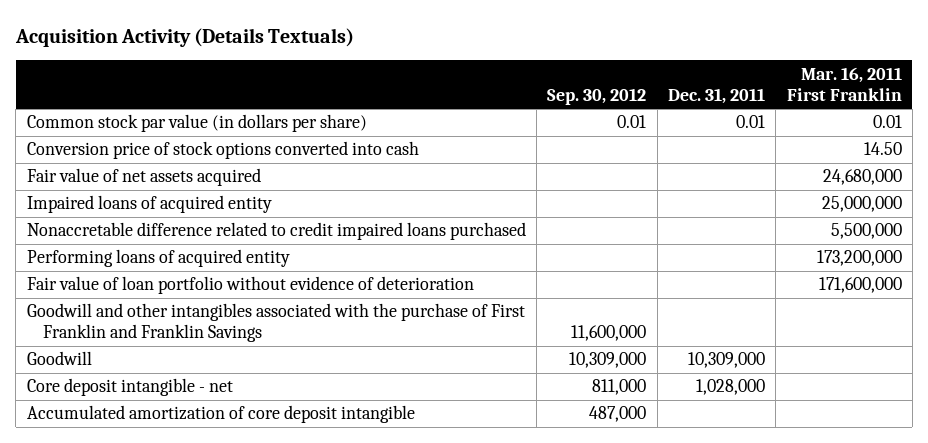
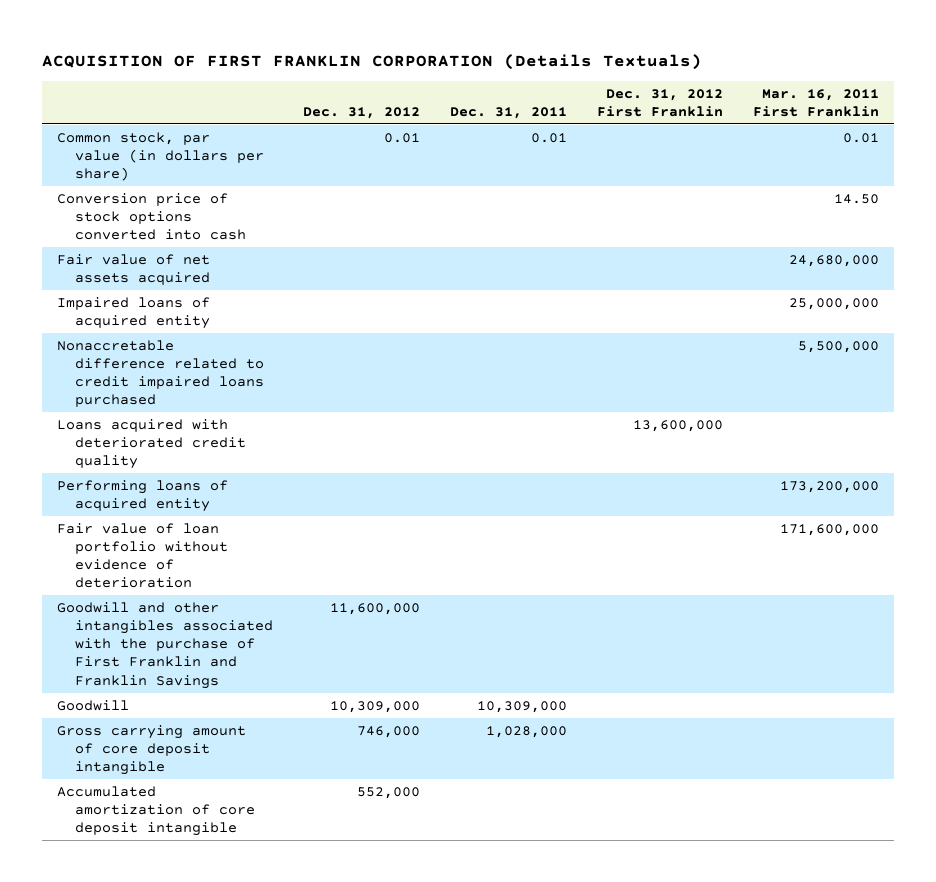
[14,28,354,48] Acquisition Activity (Details Textuals) -> [41,53,702,70] ACQUISITION OF FIRST FRANKLIN CORPORATION (Details Textuals)
[547,87,647,105] Sep. 30, 2012 -> none
none -> [302,106,420,119] Dec. 31, 2012
none -> [597,88,724,117] Dec. 31, 2012 First Franklin
[26,114,367,133] Common stock par value (in dollars per share) -> [56,131,264,182] Common stock, par value (in dollars per share)
none -> [56,418,246,470] Loans acquired with deteriorated credit quality
[26,378,233,397] Core deposit intangible - net -> [56,724,246,776] Gross carrying amount of core deposit intangible

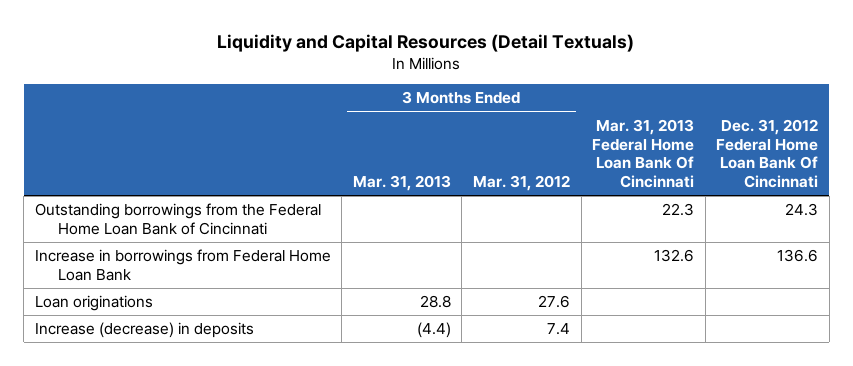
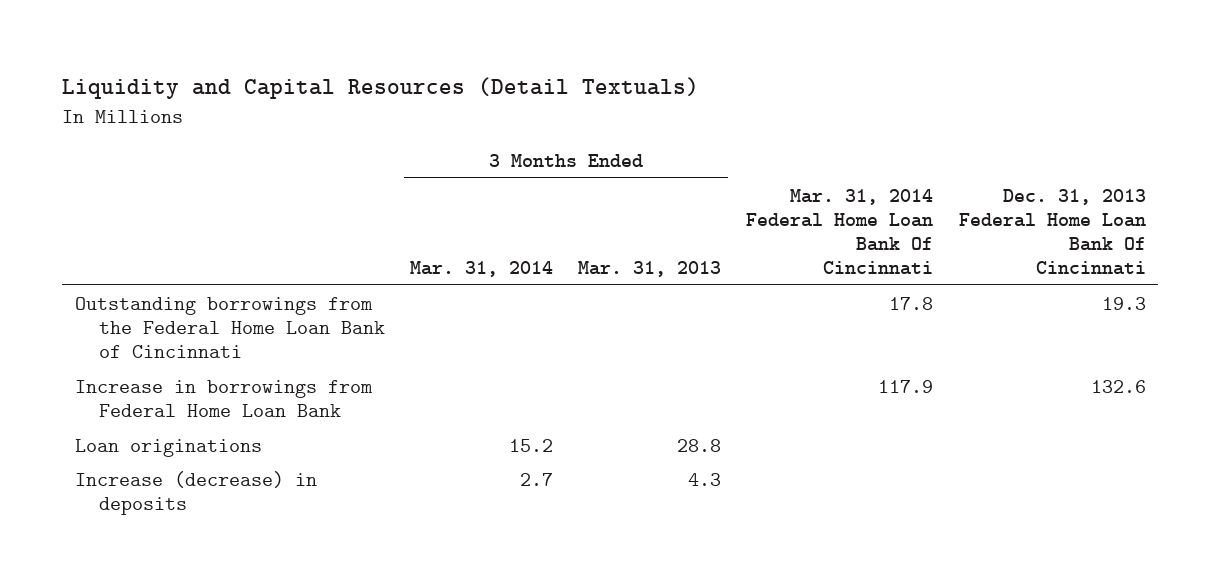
[472,175,570,192] Mar. 31, 2012 -> none
[592,118,695,189] Mar. 31, 2013 Federal Home Loan Bank Of Cincinnati -> none
[716,118,819,189] Dec. 31, 2012 Federal Home Loan Bank Of Cincinnati -> none
none -> [410,261,554,278] Mar. 31, 2014
none -> [746,188,934,276] Mar. 31, 2014 Federal Home Loan Bank Of Cincinnati
none -> [958,188,1146,276] Dec. 31, 2013 Federal Home Loan Bank Of Cincinnati
[416,322,451,339] (4.4) -> [688,472,722,486] 4.3

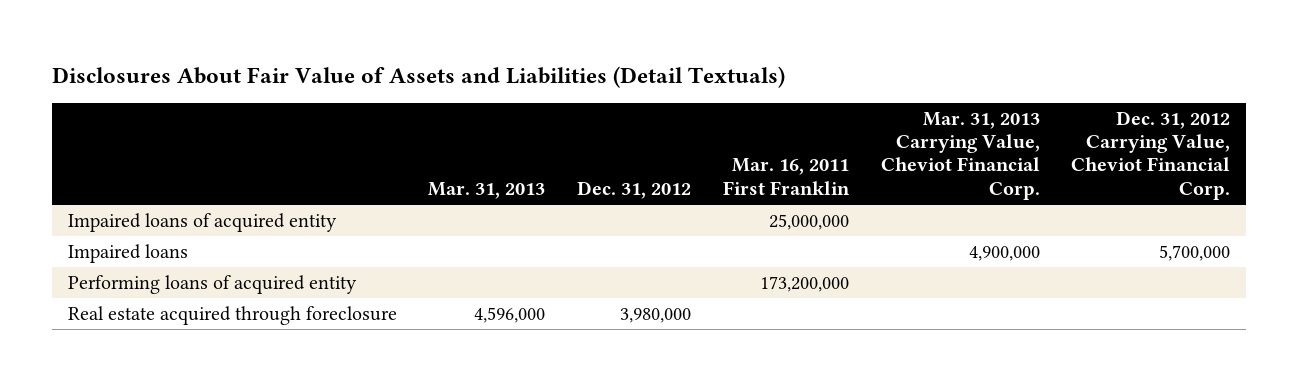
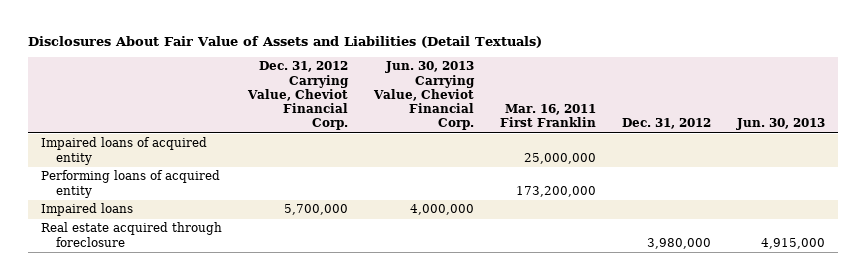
[428,181,546,199] Mar. 31, 2013 -> none
[880,111,1040,200] Mar. 31, 2013 Carrying Value, Cheviot Financial Corp. -> none
none -> [373,61,476,131] Jun. 30, 2013 Carrying Value, Cheviot Financial Corp.
none -> [736,118,826,131] Jun. 30, 2013
[67,244,188,264] Impaired loans -> [41,203,134,217] Impaired loans

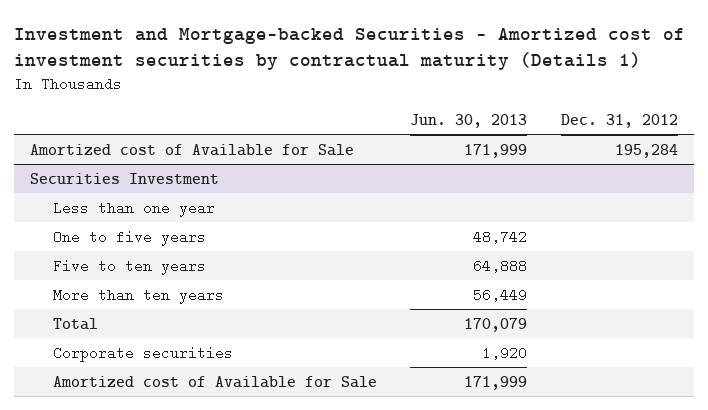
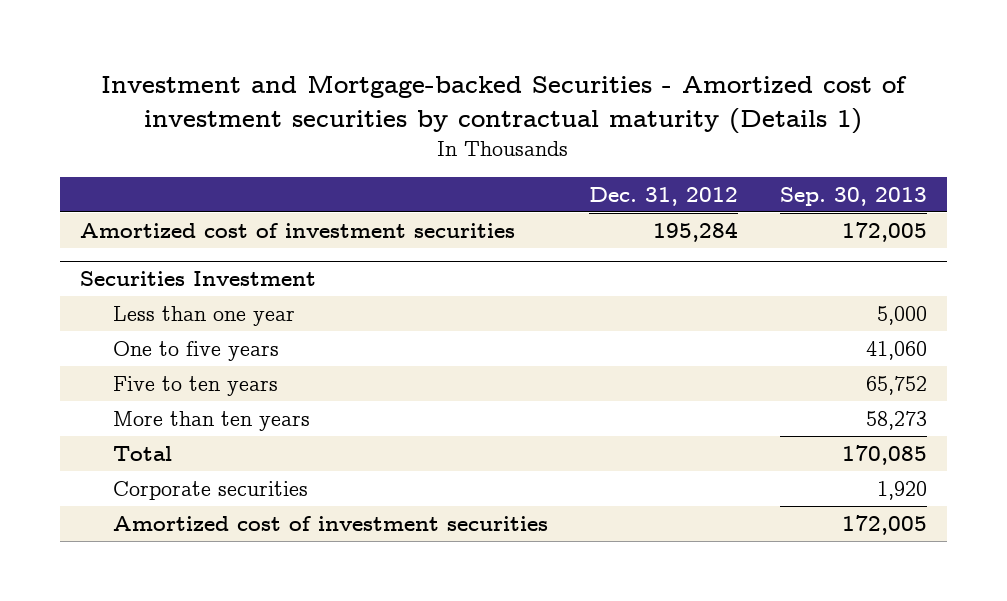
[410,114,528,129] Jun. 30, 2013 -> none
none -> [779,187,927,207] Sep. 30, 2013
[30,143,355,156] Amortized cost of Available for Sale -> [80,222,516,238] Amortized cost of investment securities
[53,375,378,388] Amortized cost of Available for Sale -> [113,515,549,531] Amortized cost of investment securities

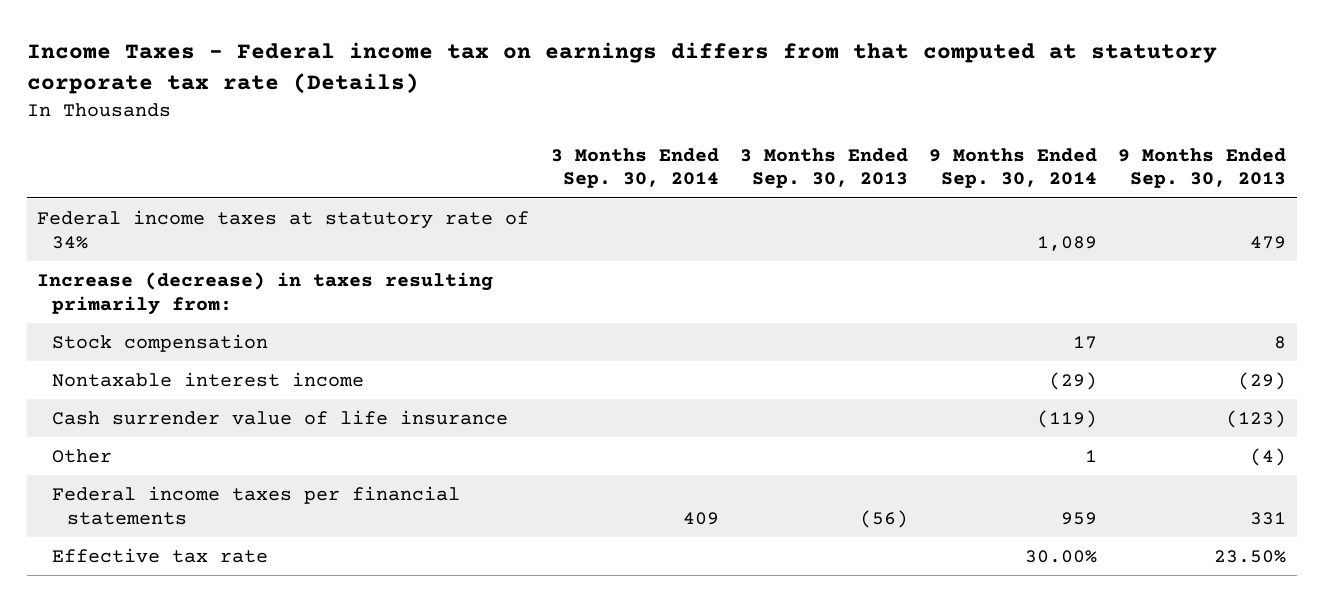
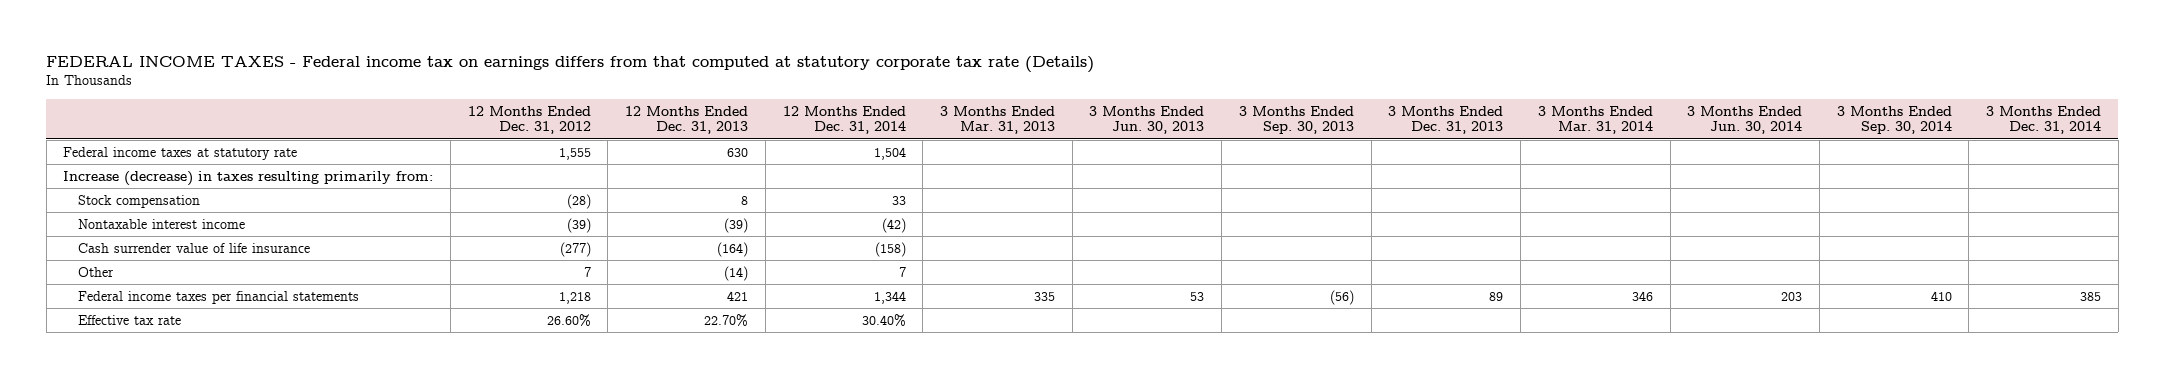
[26,41,1217,94] Income Taxes - Federal income tax on earnings differs from that computed at statutory corporate tax rate (Details) -> [46,56,1095,74] FEDERAL INCOME TAXES - Federal income tax on earnings differs from that computed at statutory corporate tax rate (Details)
[929,147,1098,189] 9 Months Ended Sep. 30, 2014 -> none
[1118,147,1287,189] 9 Months Ended Sep. 30, 2013 -> none
none -> [467,105,591,135] 12 Months Ended Dec. 31, 2012
none -> [625,105,749,135] 12 Months Ended Dec. 31, 2013
none -> [782,105,906,135] 12 Months Ended Dec. 31, 2014
none -> [940,105,1056,135] 3 Months Ended Mar. 31, 2013
none -> [1089,105,1205,135] 3 Months Ended Jun. 30, 2013
none -> [1388,105,1504,135] 3 Months Ended Dec. 31, 2013
none -> [1537,105,1653,135] 3 Months Ended Mar. 31, 2014
none -> [1687,105,1803,135] 3 Months Ended Jun. 30, 2014
none -> [1986,105,2102,135] 3 Months Ended Dec. 31, 2014
[37,209,530,249] Federal income taxes at statutory rate of 34% -> [63,146,298,160] Federal income taxes at statutory rate
[682,511,719,525] 409 -> [1930,290,1952,301] 410

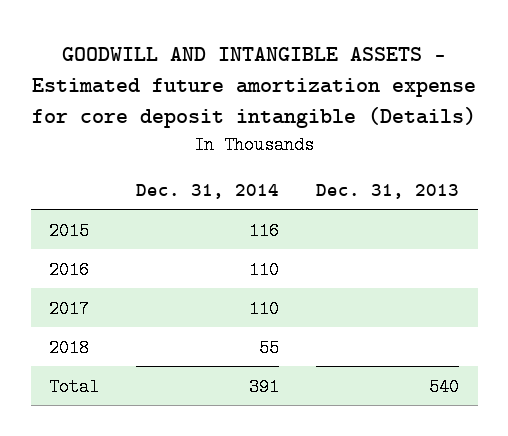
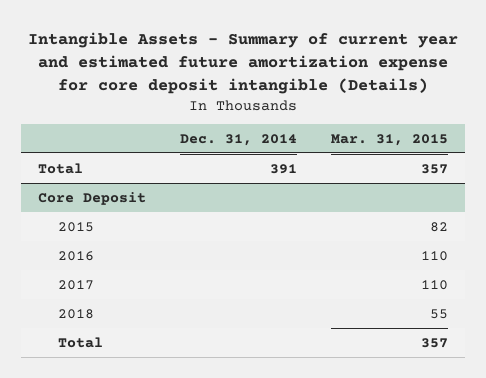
[32,47,477,129] GOODWILL AND INTANGIBLE ASSETS - Estimated future amortization expense for core deposit intangible (Details) -> [28,31,459,94] Intangible Assets - Summary of current year and estimated future amortization expense for core deposit intangible (Details)
[316,183,460,199] Dec. 31, 2013 -> none
none -> [331,133,449,146] Mar. 31, 2015
[49,221,90,240] 2015 -> none
[49,260,90,279] 2016 -> none
[49,299,90,318] 2017 -> none
[49,338,90,357] 2018 -> none
none -> [37,191,146,205] Core Deposit
none -> [57,221,94,232] 2015
none -> [57,250,94,261] 2016
none -> [57,279,94,290] 2017
none -> [57,308,94,319] 2018
none -> [57,336,103,348] Total

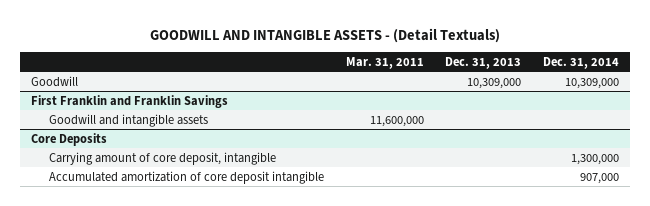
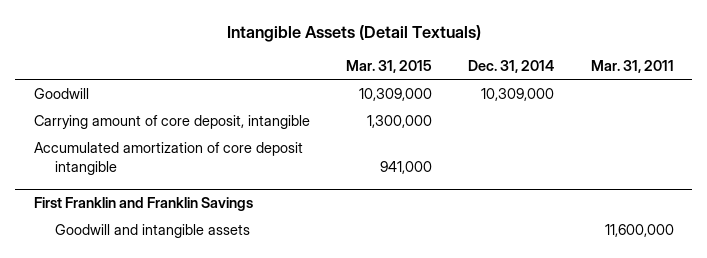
[149,27,500,43] GOODWILL AND INTANGIBLE ASSETS - (Detail Textuals) -> [226,24,481,42] Intangible Assets (Detail Textuals)
[445,56,522,69] Dec. 31, 2013 -> none
none -> [345,60,432,74] Mar. 31, 2015
none -> [33,114,310,129] Carrying amount of core deposit, intangible
none -> [33,141,303,175] Accumulated amortization of core deposit intangible
[31,132,108,146] Core Deposits -> none
[49,151,277,165] Carrying amount of core deposit, intangible -> none
[49,170,325,184] Accumulated amortization of core deposit intangible -> none

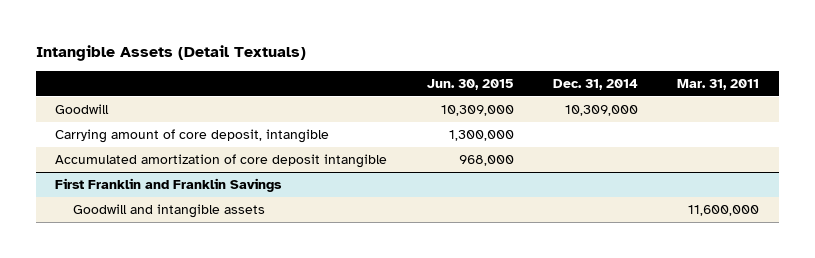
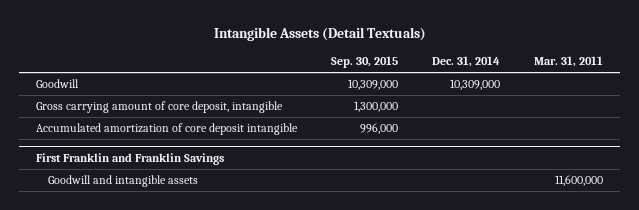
[426,78,514,90] Jun. 30, 2015 -> none
none -> [331,55,399,68] Sep. 30, 2015
[55,129,330,144] Carrying amount of core deposit, intangible -> [35,101,283,114] Gross carrying amount of core deposit, intangible

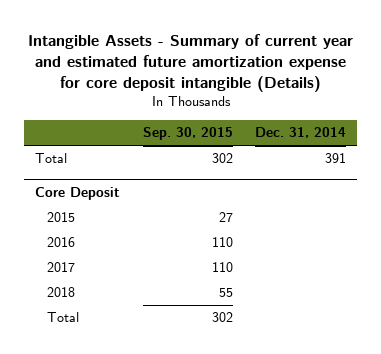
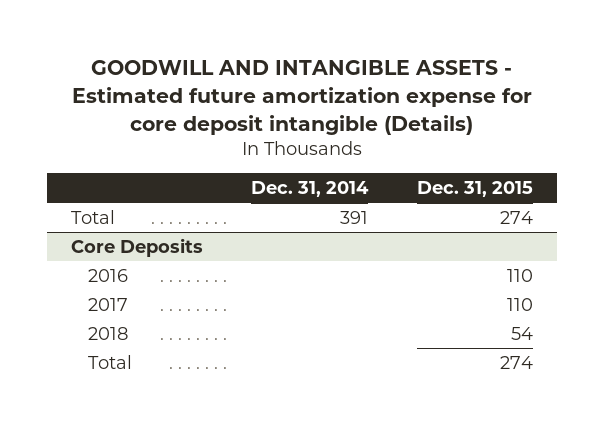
[27,33,353,92] Intangible Assets - Summary of current year and estimated future amortization expense for core deposit intangible (Details) -> [71,59,532,135] GOODWILL AND INTANGIBLE ASSETS - Estimated future amortization expense for core deposit intangible (Details)
[142,127,233,141] Sep. 30, 2015 -> none
none -> [416,180,533,197] Dec. 31, 2015
[46,212,75,223] 2015 -> none
[35,186,121,200] Core Deposit -> [70,238,203,258] Core Deposits

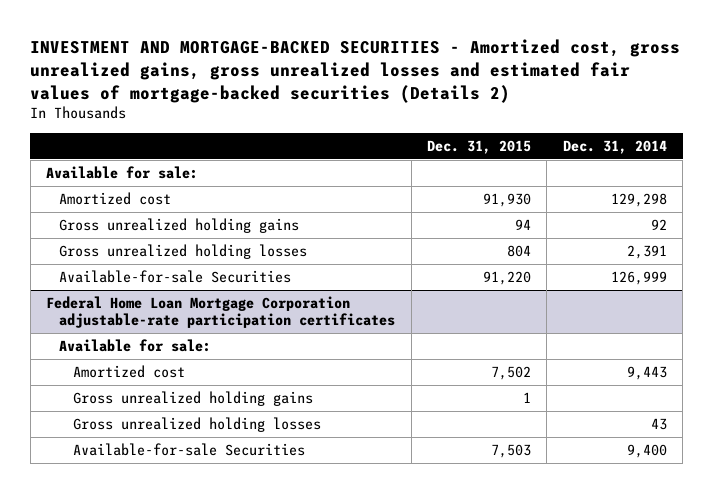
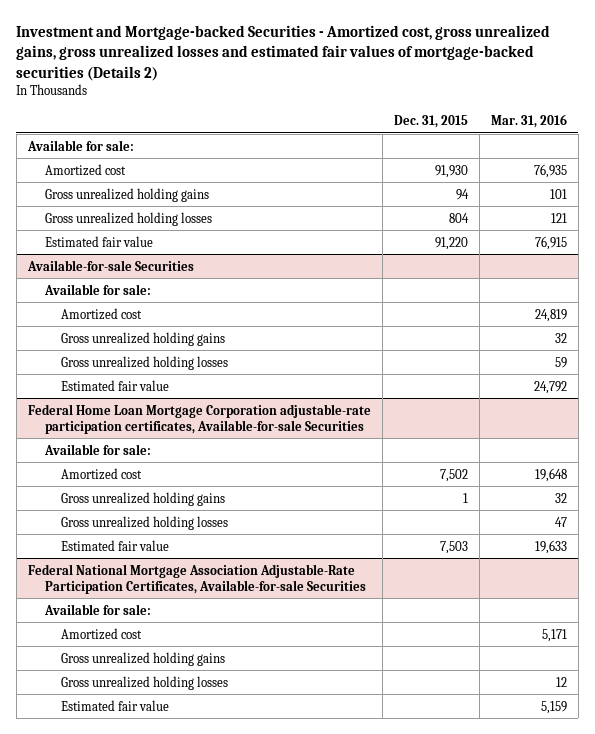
[30,38,681,103] INVESTMENT AND MORTGAGE-BACKED SECURITIES - Amortized cost, gross unrealized gains, gross unrealized losses and estimated fair values of mortgage-backed securities (Details 2) -> [16,24,551,81] Investment and Mortgage-backed Securities - Amortized cost, gross unrealized gains, gross unrealized losses and estimated fair values of mortgage-backed securities (Details 2)
[562,140,667,155] Dec. 31, 2014 -> none
none -> [490,114,567,129] Mar. 31, 2016
[59,270,292,284] Available-for-sale Securities -> [44,235,153,247] Estimated fair value
none -> [26,259,194,271] Available-for-sale Securities
none -> [43,283,151,295] Available for sale:
none -> [61,307,143,320] Amortized cost
none -> [61,331,226,346] Gross unrealized holding gains
none -> [61,355,229,370] Gross unrealized holding losses
none -> [61,379,170,391] Estimated fair value
[45,296,396,329] Federal Home Loan Mortgage Corporation adjustable-rate participation certificates -> [27,403,371,434] Federal Home Loan Mortgage Corporation adjustable-rate participation certificates, Available-for-sale Securities
[72,443,305,457] Available-for-sale Securities -> [61,539,170,551] Estimated fair value
none -> [27,563,366,594] Federal National Mortgage Association Adjustable-Rate Participation Certificates, Available-for-sale Securities
none -> [43,603,151,615] Available for sale:
none -> [61,627,143,640] Amortized cost
none -> [61,651,226,666] Gross unrealized holding gains
none -> [61,675,229,690] Gross unrealized holding losses
none -> [61,699,170,711] Estimated fair value

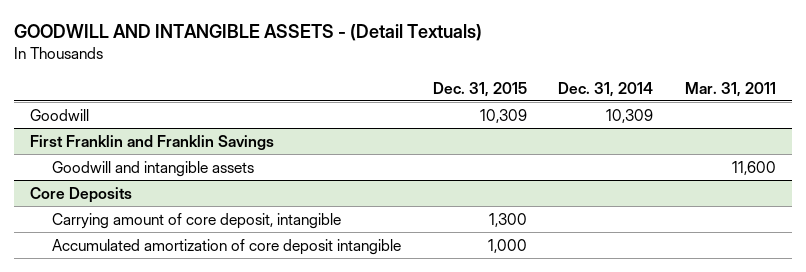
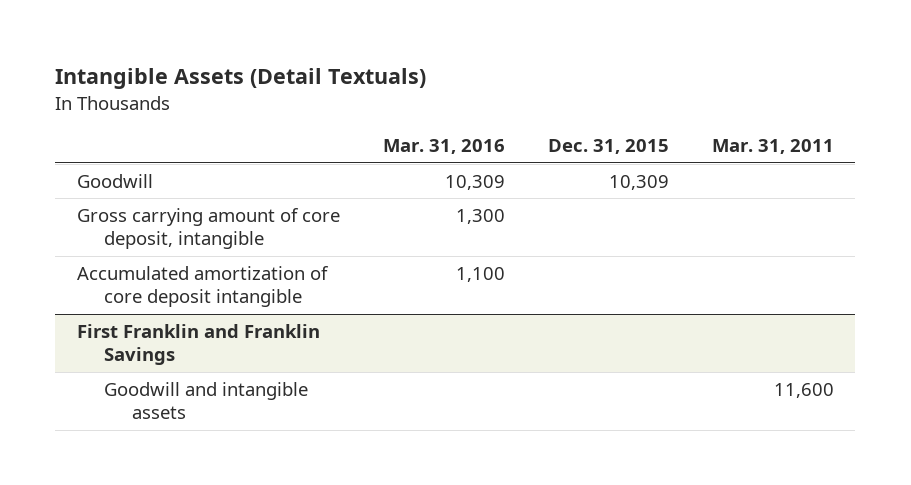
[14,24,483,42] GOODWILL AND INTANGIBLE ASSETS - (Detail Textuals) -> [55,68,427,90] Intangible Assets (Detail Textuals)
[558,81,654,97] Dec. 31, 2014 -> none
none -> [382,139,505,155] Mar. 31, 2016
none -> [76,207,340,250] Gross carrying amount of core deposit, intangible
none -> [76,265,329,308] Accumulated amortization of core deposit intangible
[30,186,133,203] Core Deposits -> none
[52,212,342,229] Carrying amount of core deposit, intangible -> none
[52,238,402,255] Accumulated amortization of core deposit intangible -> none

